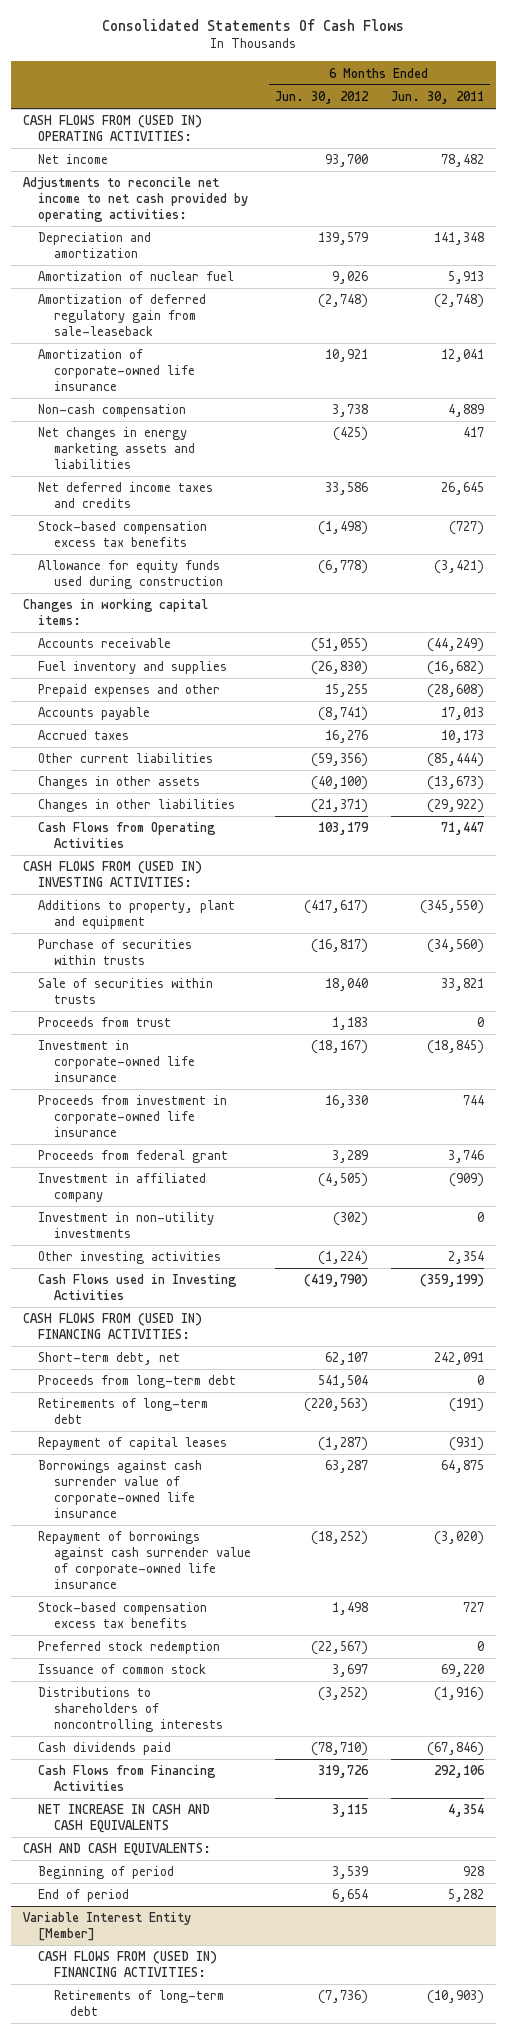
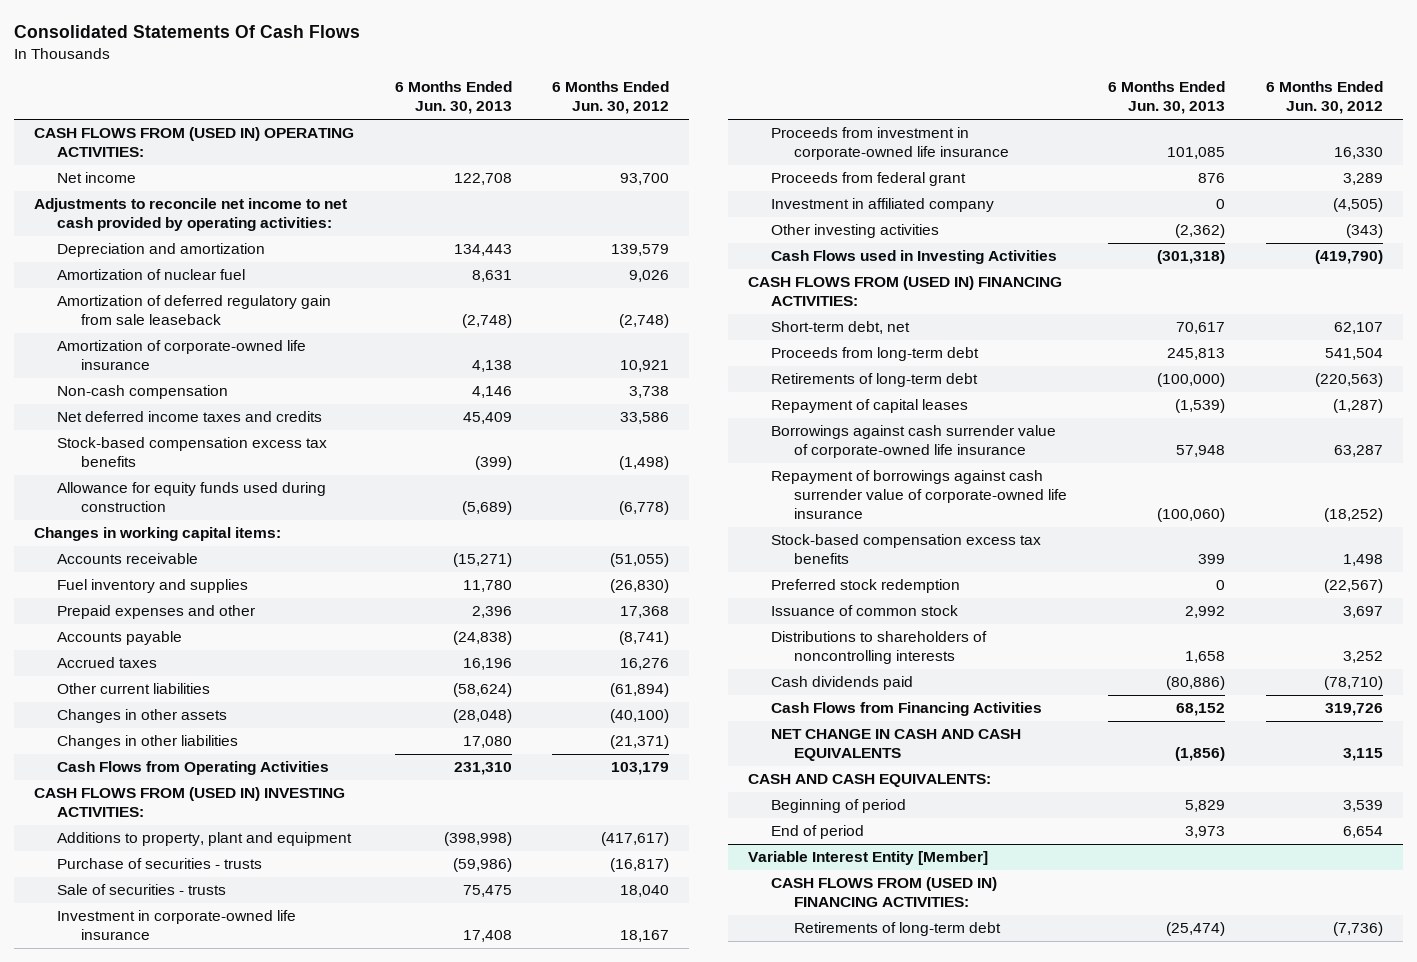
[391,91,485,105] Jun. 30, 2011 -> none
none -> [394,81,512,115] 6 Months Ended Jun. 30, 2013
[38,294,207,337] Amortization of deferred regulatory gain from sale-leaseback -> [57,295,332,326] Amortization of deferred regulatory gain from sale leaseback
[38,427,195,470] Net changes in energy marketing assets and liabilities -> none
[324,684,368,698] 15,255 -> [620,606,670,619] 17,368
[310,753,368,768] (59,356) -> [610,683,670,698] (61,894)
[38,1017,172,1028] Proceeds from trust -> none
[38,939,193,966] Purchase of securities within trusts -> [57,858,263,870] Purchase of securities - trusts
[38,978,214,1005] Sale of securities within trusts -> [57,884,227,896] Sale of securities - trusts
[310,1040,368,1055] (18,167) -> [620,930,670,943] 18,167
[38,1212,215,1239] Investment in non-utility investments -> none
[317,1251,368,1266] (1,224) -> [1345,224,1383,239] (343)
[317,1687,368,1702] (3,252) -> [1342,651,1383,664] 3,252
[38,1804,211,1834] NET INCREASE IN CASH AND CASH EQUIVALENTS -> [770,729,1021,762] NET CHANGE IN CASH AND CASH EQUIVALENTS

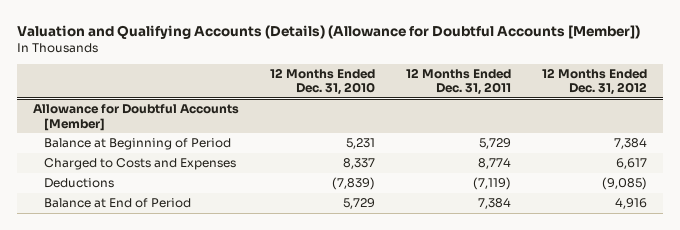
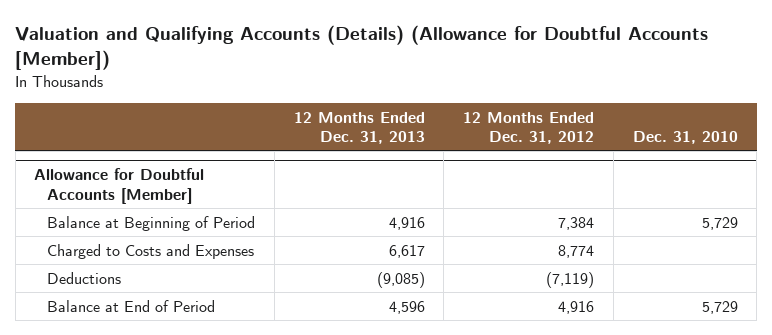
[269,67,375,96] 12 Months Ended Dec. 31, 2010 -> none
[405,67,511,96] 12 Months Ended Dec. 31, 2011 -> none
none -> [293,111,425,144] 12 Months Ended Dec. 31, 2013
none -> [632,130,738,144] Dec. 31, 2010
[616,158,648,170] 6,617 -> [558,244,595,258] 8,774
[602,177,648,191] (9,085) -> [546,271,595,288] (7,119)

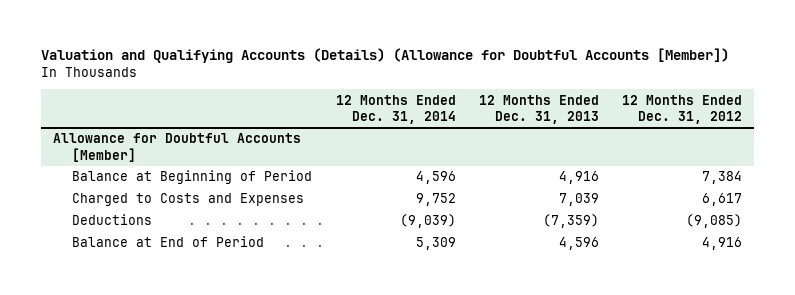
[632,130,738,144] Dec. 31, 2010 -> none
none -> [335,94,456,124] 12 Months Ended Dec. 31, 2014
[388,244,425,258] 6,617 -> [559,193,600,207] 7,039
[558,244,595,258] 8,774 -> [702,193,743,207] 6,617
[376,271,425,288] (9,085) -> [543,214,600,229] (7,359)
[546,271,595,288] (7,119) -> [686,214,743,229] (9,085)

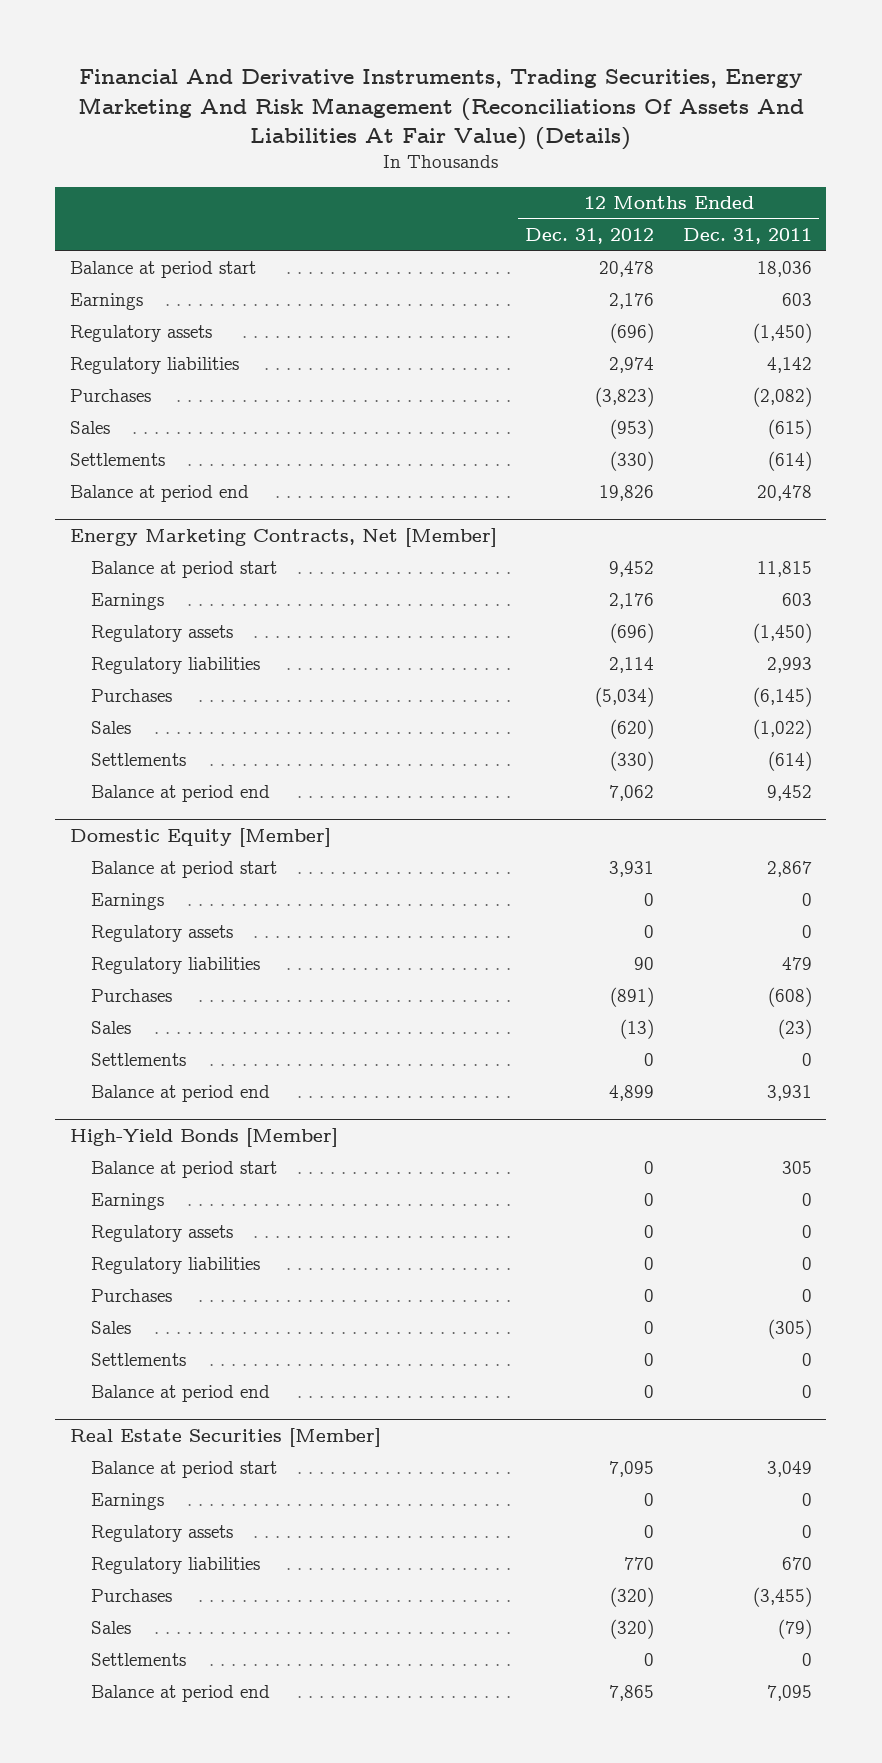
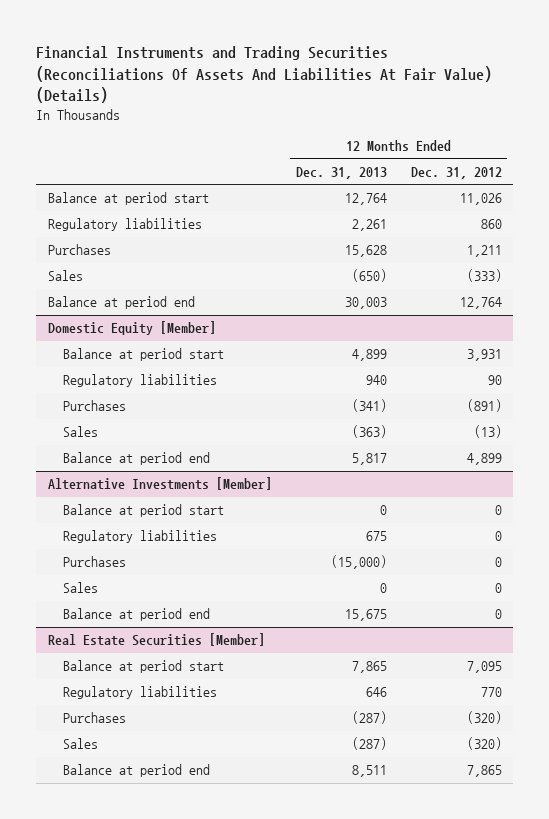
[77,69,804,150] Financial And Derivative Instruments, Trading Securities, Energy Marketing And Risk Management (Reconciliations Of Assets And Liabilities At Fair Value) (Details) -> [35,46,492,104] Financial Instruments and Trading Securities (Reconciliations Of Assets And Liabilities At Fair Value) (Details)
[682,228,812,245] Dec. 31, 2011 -> none
none -> [295,166,387,179] Dec. 31, 2013
[69,293,143,311] Earnings -> none
[69,325,212,343] Regulatory assets -> none
[69,453,165,467] Settlements -> none
[69,528,497,548] Energy Marketing Contracts, Net [Member] -> none
[90,561,277,579] Balance at period start -> none
[90,593,164,611] Earnings -> none
[90,625,233,643] Regulatory assets -> none
[90,657,260,675] Regulatory liabilities -> none
[90,689,172,703] Purchases -> none
[90,721,131,735] Sales -> none
[90,753,186,767] Settlements -> none
[90,785,270,803] Balance at period end -> none
[599,261,655,278] 20,478 -> [459,193,502,206] 11,026
[609,357,655,374] 2,974 -> [480,219,502,230] 860
[595,387,655,408] (3,823) -> [466,245,502,258] 1,211
[610,419,655,440] (953) -> [466,269,502,283] (333)
[599,485,655,502] 19,826 -> [459,297,502,310] 12,764
[90,893,164,911] Earnings -> none
[90,925,233,943] Regulatory assets -> none
[90,1053,186,1067] Settlements -> none
[69,1128,338,1148] High-Yield Bonds [Member] -> none
none -> [47,477,272,491] Alternative Investments [Member]
[90,1193,164,1211] Earnings -> none
[90,1225,233,1243] Regulatory assets -> none
[90,1353,186,1367] Settlements -> none
[90,1493,164,1511] Earnings -> none
[90,1525,233,1543] Regulatory assets -> none
[90,1653,186,1667] Settlements -> none

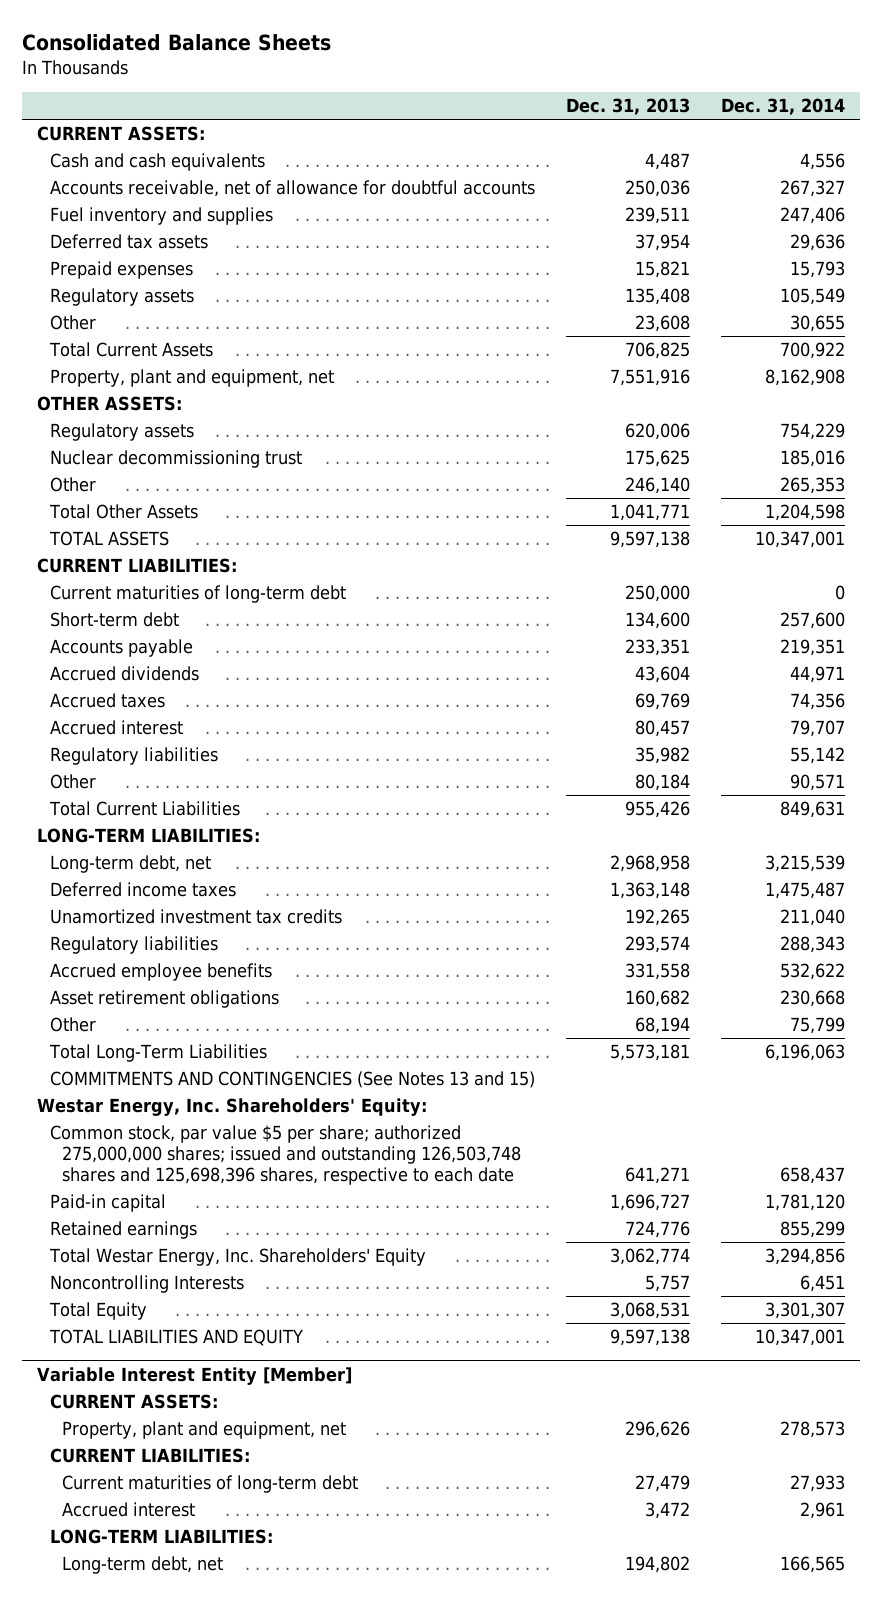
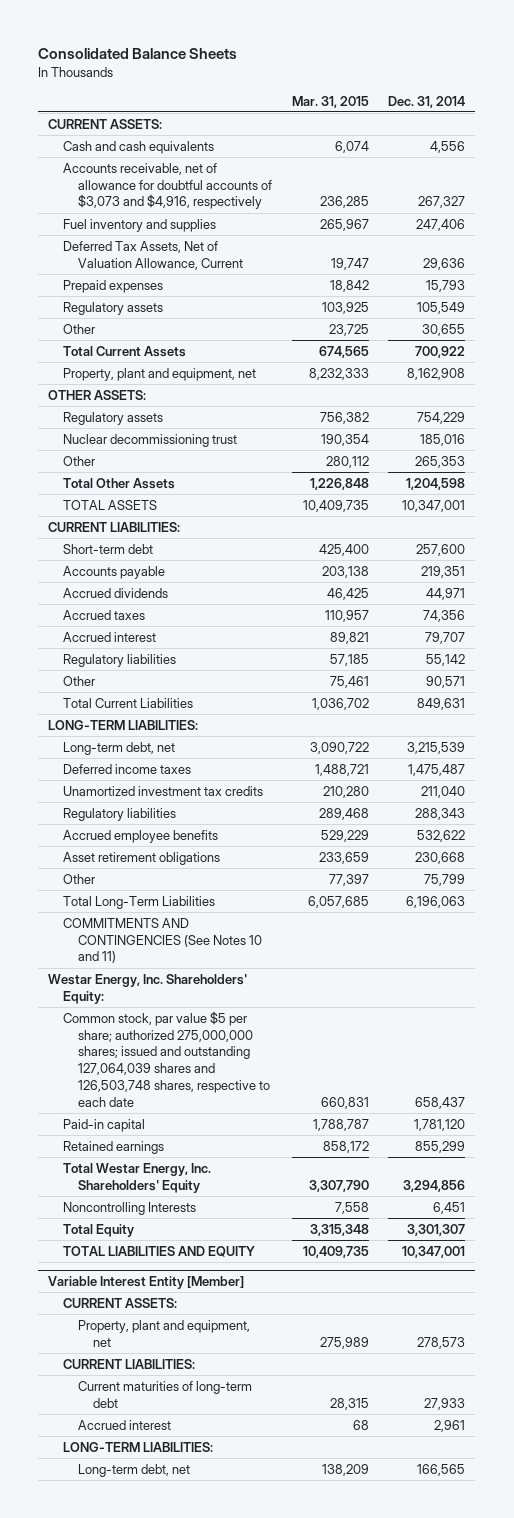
[565,98,690,116] Dec. 31, 2013 -> none
none -> [291,95,369,108] Mar. 31, 2015
[49,180,535,198] Accounts receivable, net of allowance for doubtful accounts -> [63,162,273,210] Accounts receivable, net of allowance for doubtful accounts of $3,073 and $4,916, respectively
[49,234,208,250] Deferred tax assets -> [63,240,244,270] Deferred Tax Assets, Net of Valuation Allowance, Current
[49,585,346,604] Current maturities of long-term debt -> none
[49,1071,535,1089] COMMITMENTS AND CONTINGENCIES (See Notes 13 and 15) -> [63,917,263,964] COMMITMENTS AND CONTINGENCIES (See Notes 10 and 11)
[49,1125,522,1186] Common stock, par value $5 per share; authorized 275,000,000 shares; issued and outstanding 126,503,748 shares and 125,698,396 shares, respective to each date -> [63,1010,271,1108] Common stock, par value $5 per share; authorized 275,000,000 shares; issued and outstanding 127,064,039 shares and 126,503,748 shares, respective to each date

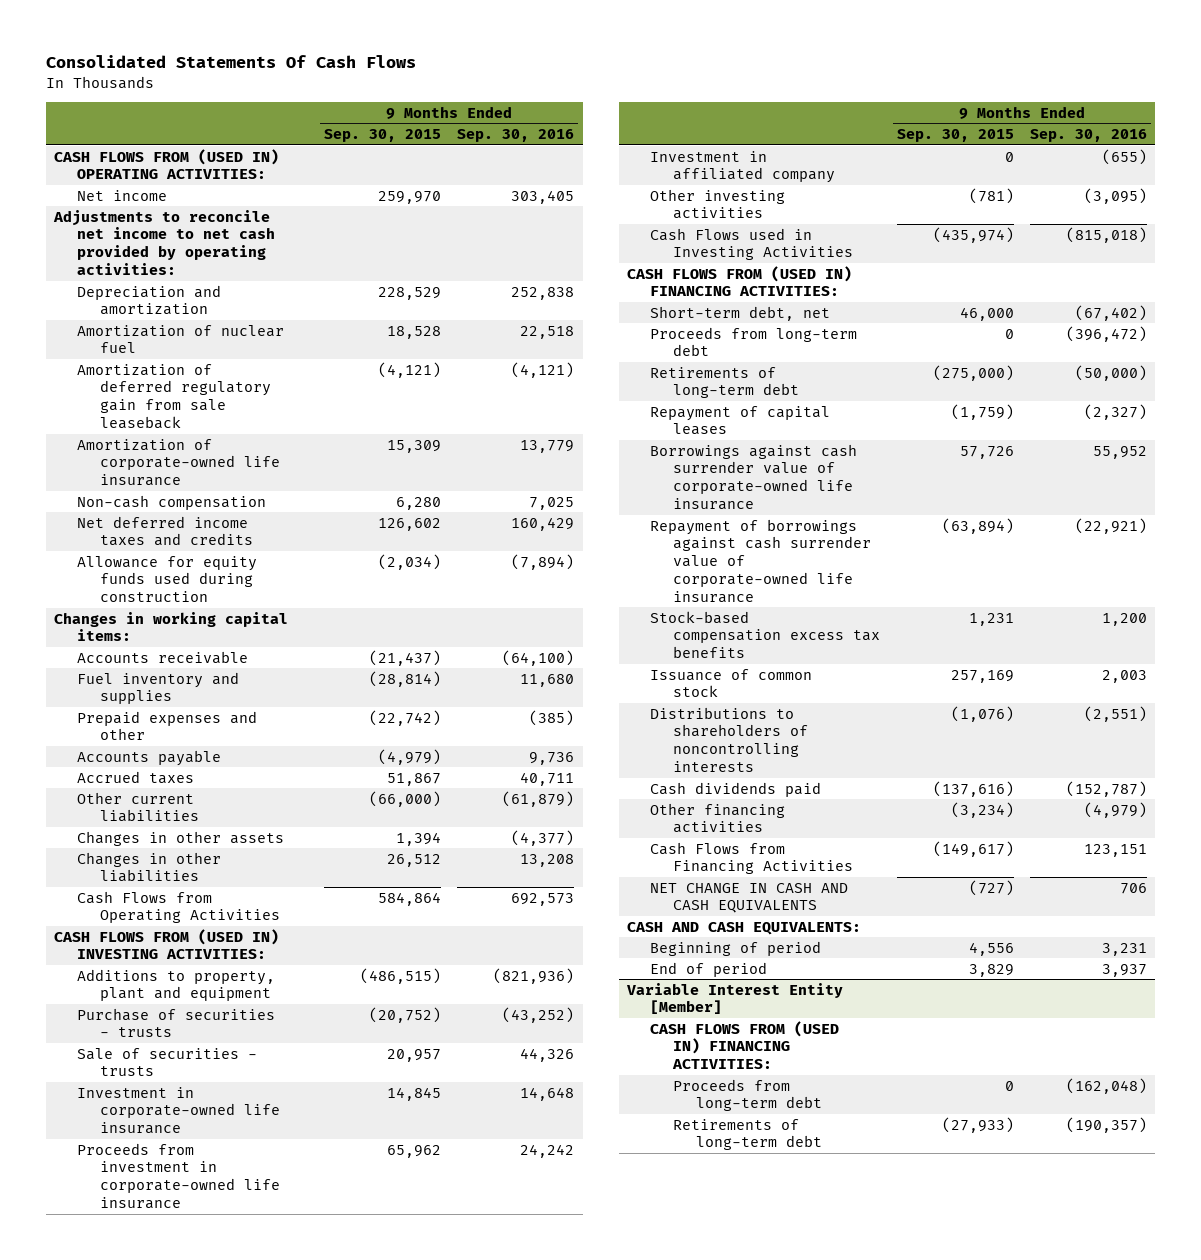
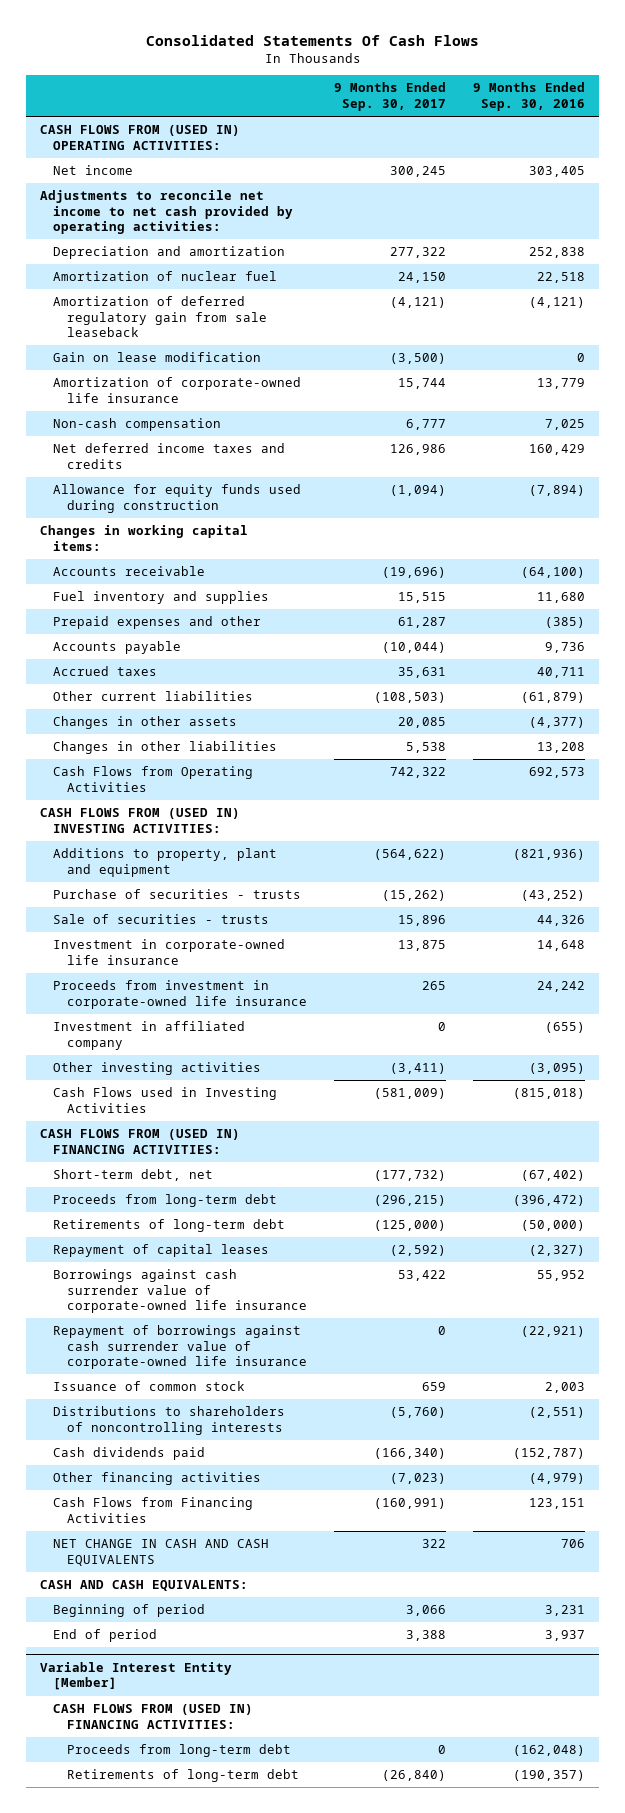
[323,129,441,143] Sep. 30, 2015 -> none
none -> [334,82,447,111] 9 Months Ended Sep. 30, 2017
none -> [53,352,262,363] Gain on lease modification
[650,610,881,659] Stock-based compensation excess tax benefits -> none

